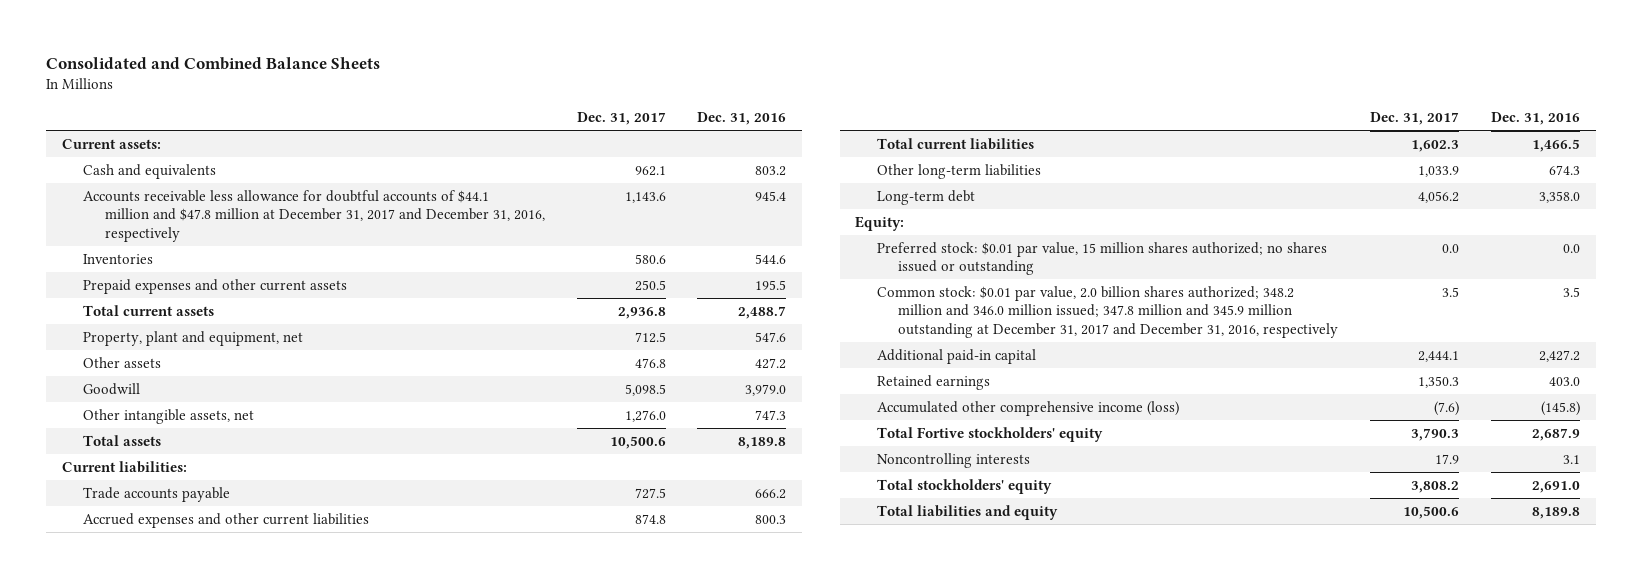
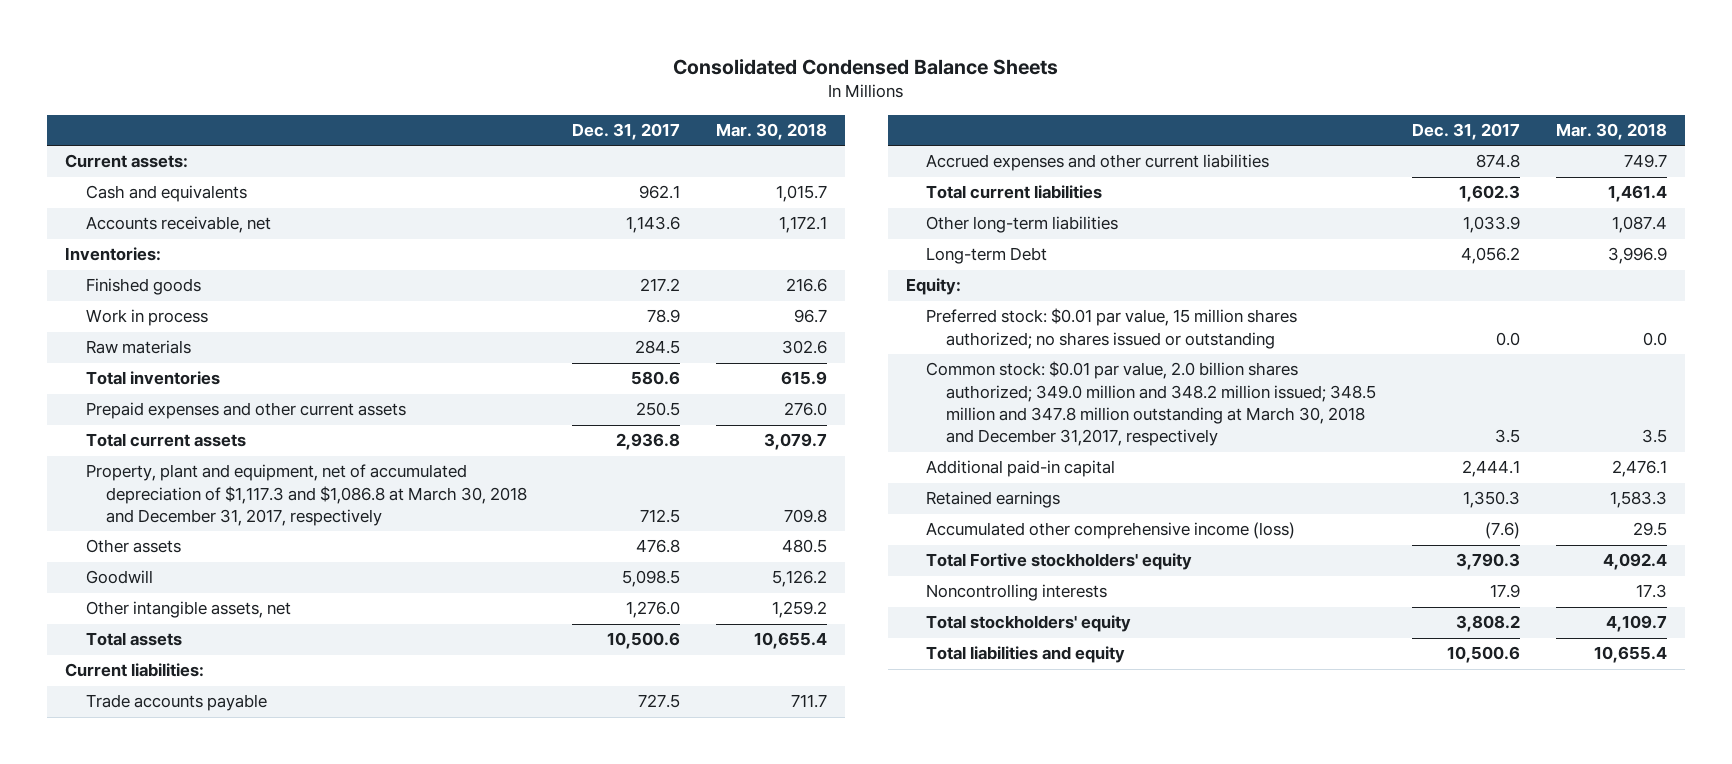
[46,57,381,71] Consolidated and Combined Balance Sheets -> [673,59,1059,76] Consolidated Condensed Balance Sheets
[697,112,787,126] Dec. 31, 2016 -> none
none -> [715,122,827,140] Mar. 30, 2018
[83,189,545,242] Accounts receivable less allowance for doubtful accounts of $44.1 million and $47.8 million at December 31, 2017 and December 31, 2016, respectively -> [85,216,271,234] Accounts receivable, net
none -> [65,247,162,262] Inventories:
none -> [85,278,201,296] Finished goods
none -> [85,309,208,327] Work in process
none -> [85,340,191,355] Raw materials
[83,253,154,264] Inventories -> [85,371,220,386] Total inventories
[83,330,304,346] Property, plant and equipment, net -> [85,464,527,527] Property, plant and equipment, net of accumulated depreciation of $1,117.3 and $1,086.8 at March 30, 2018 and December 31, 2017, respectively
[876,189,975,205] Long-term debt -> [925,247,1047,265] Long-term Debt
[876,285,1339,338] Common stock: $0.01 par value, 2.0 billion shares authorized; 348.2 million and 346.0 million issued; 347.8 million and 345.9 million outstanding at December 31, 2017 and December 31, 2016, respectively -> [925,361,1377,447] Common stock: $0.01 par value, 2.0 billion shares authorized; 349.0 million and 348.2 million issued; 348.5 million and 347.8 million outstanding at March 30, 2018 and December 31,2017, respectively

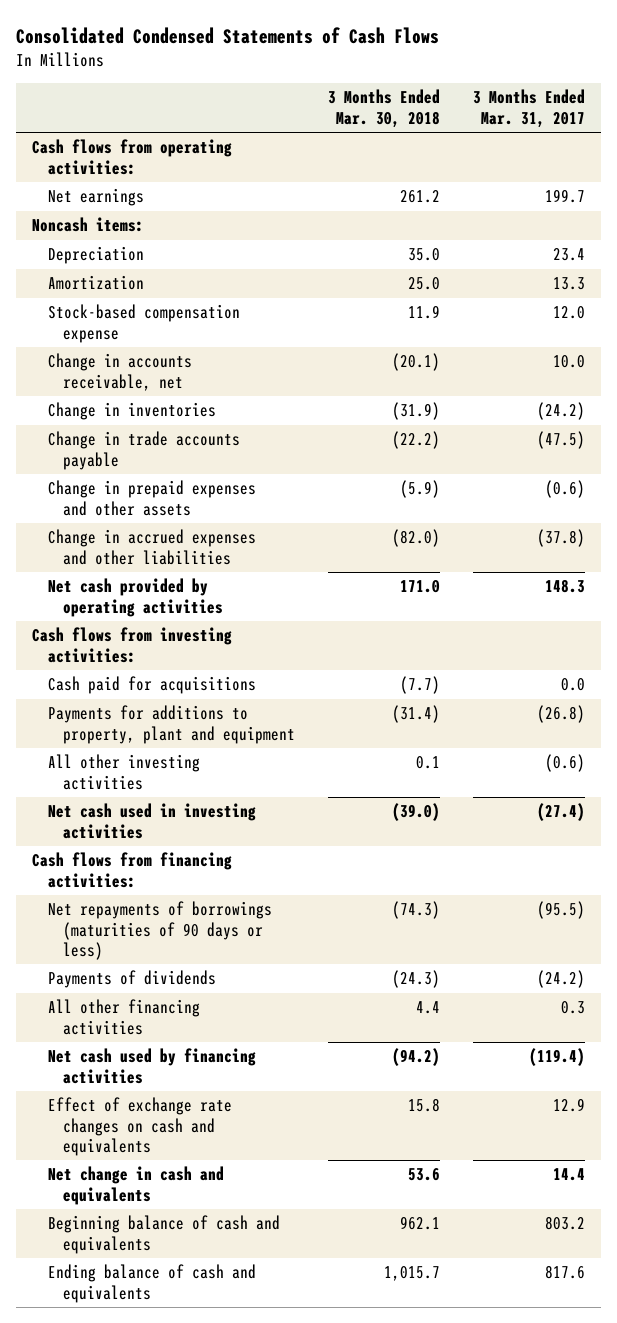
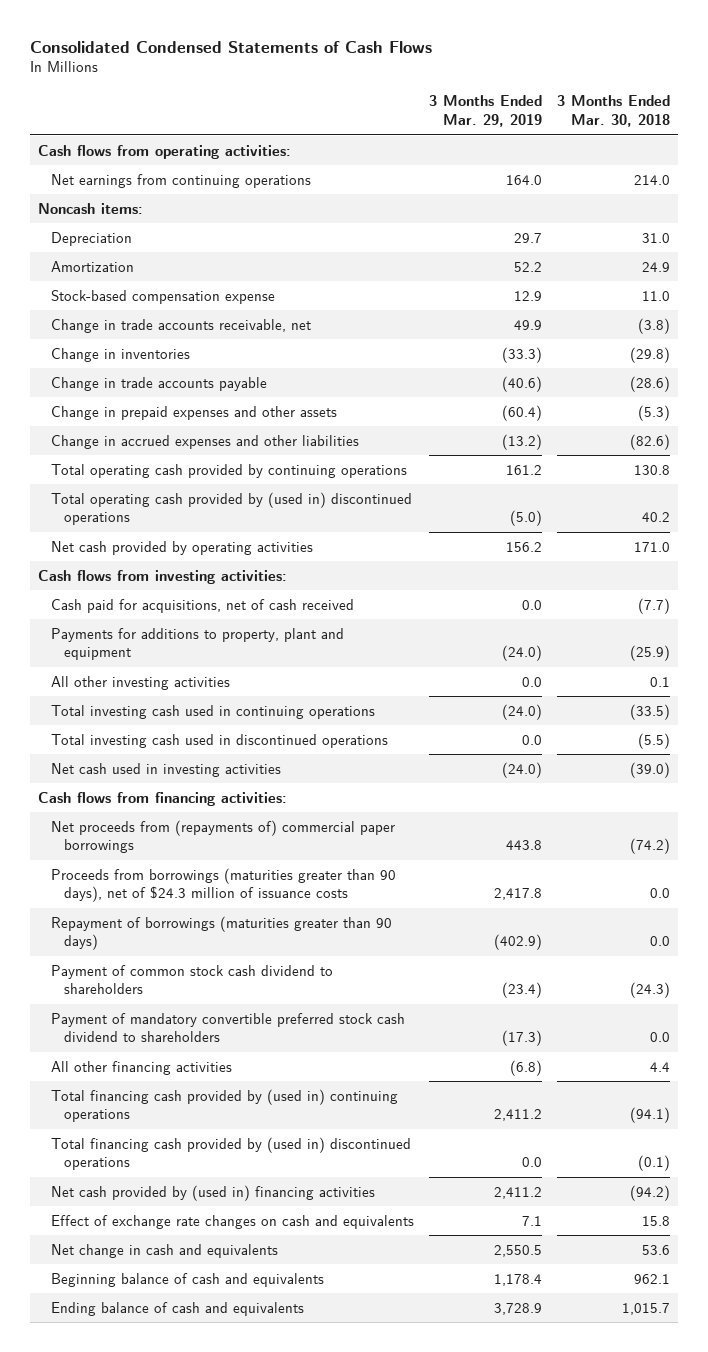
[472,89,585,128] 3 Months Ended Mar. 31, 2017 -> none
none -> [428,95,542,128] 3 Months Ended Mar. 29, 2019
[47,188,144,207] Net earnings -> none
none -> [50,173,311,188] Net earnings from continuing operations
[408,248,441,262] 35.0 -> [642,232,671,243] 31.0
[408,277,441,291] 25.0 -> [642,261,671,272] 24.9
[408,305,441,320] 11.9 -> [642,290,671,301] 11.0
[47,353,192,391] Change in accounts receivable, net -> [50,318,311,333] Change in trade accounts receivable, net
[392,353,441,372] (20.1) -> [638,317,671,334] (3.8)
[392,402,441,421] (31.9) -> [630,346,671,363] (29.8)
[392,431,441,450] (22.2) -> [630,375,671,392] (28.6)
[400,480,441,499] (5.9) -> [638,404,671,421] (5.3)
[392,529,441,548] (82.0) -> [630,433,671,450] (82.6)
none -> [50,463,407,478] Total operating cash provided by continuing operations
none -> [50,491,412,526] Total operating cash provided by (used in) discontinued operations
[47,676,256,695] Cash paid for acquisitions -> [50,598,354,613] Cash paid for acquisitions, net of cash received
[392,705,441,724] (31.4) -> [630,645,671,662] (25.9)
none -> [50,704,375,719] Total investing cash used in continuing operations
none -> [50,733,388,748] Total investing cash used in discontinued operations
[47,901,272,960] Net repayments of borrowings (maturities of 90 days or less) -> [50,819,395,854] Net proceeds from (repayments of) commercial paper borrowings
[392,901,441,920] (74.3) -> [630,838,671,855] (74.2)
none -> [50,867,396,903] Proceeds from borrowings (maturities greater than 90 days), net of $24.3 million of issuance costs
none -> [50,915,392,951] Repayment of borrowings (maturities greater than 90 days)
[47,970,216,989] Payments of dividends -> [50,964,333,995] Payment of common stock cash dividend to shareholders
none -> [50,1012,405,1043] Payment of mandatory convertible preferred stock cash dividend to shareholders
none -> [50,1088,398,1123] Total financing cash provided by (used in) continuing operations
none -> [50,1136,411,1171] Total financing cash provided by (used in) discontinued operations
[47,1048,256,1084] Net cash used by financing activities -> [50,1184,375,1201] Net cash provided by (used in) financing activities

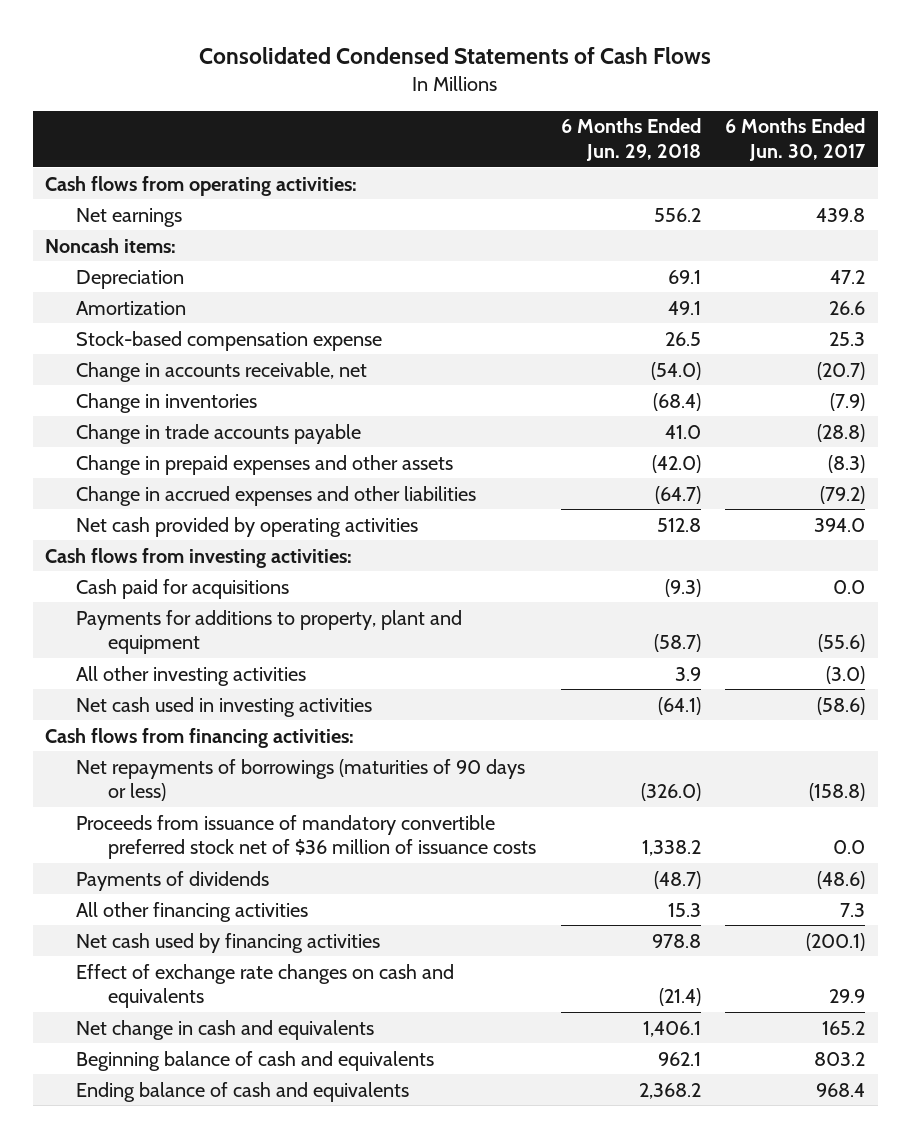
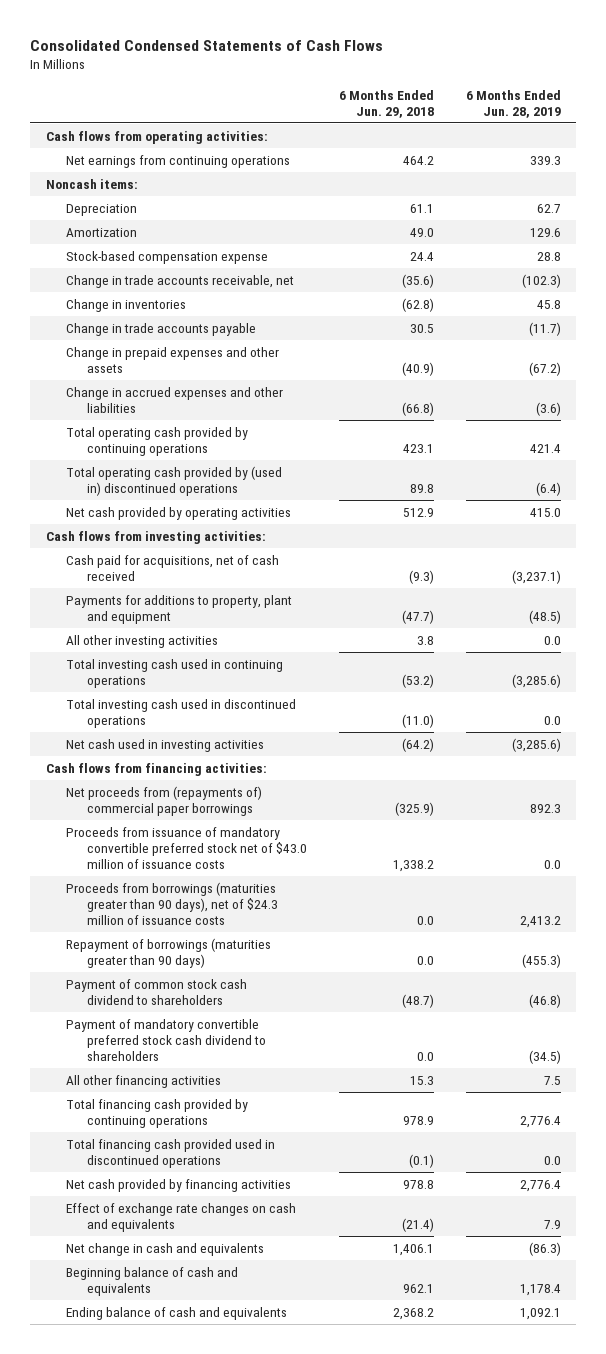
[725,118,867,162] 6 Months Ended Jun. 30, 2017 -> none
none -> [465,89,561,118] 6 Months Ended Jun. 28, 2019
[76,207,183,227] Net earnings -> none
none -> [66,155,291,169] Net earnings from continuing operations
[667,269,701,284] 69.1 -> [409,204,434,214] 61.1
[667,300,701,315] 49.1 -> [409,228,434,238] 49.0
[664,331,701,346] 26.5 -> [409,252,434,262] 24.4
[76,361,368,382] Change in accounts receivable, net -> [66,275,295,289] Change in trade accounts receivable, net
[650,361,701,380] (54.0) -> [401,274,434,289] (35.6)
[652,392,701,411] (68.4) -> [401,298,434,313] (62.8)
[664,424,701,439] 41.0 -> [409,324,434,334] 30.5
[651,454,701,473] (42.0) -> [401,361,434,376] (40.9)
[654,485,701,504] (64.7) -> [401,401,434,416] (66.8)
none -> [66,427,249,456] Total operating cash provided by continuing operations
none -> [66,466,283,496] Total operating cash provided by (used in) discontinued operations
[656,517,701,532] 512.8 -> [402,508,434,518] 512.9
[76,578,290,599] Cash paid for acquisitions -> [66,555,280,581] Cash paid for acquisitions, net of cash received
[653,634,701,653] (58.7) -> [401,609,434,624] (47.7)
[674,666,701,681] 3.9 -> [416,636,434,646] 3.8
none -> [66,659,284,688] Total investing cash used in continuing operations
none -> [66,699,297,728] Total investing cash used in discontinued operations
[657,696,701,715] (64.1) -> [401,738,434,753] (64.2)
[76,758,526,802] Net repayments of borrowings (maturities of 90 days or less) -> [66,786,263,816] Net proceeds from (repayments of) commercial paper borrowings
[640,783,701,802] (326.0) -> [394,801,434,816] (325.9)
[76,814,536,860] Proceeds from issuance of mandatory convertible preferred stock net of $36 million of issuance costs -> [66,827,308,869] Proceeds from issuance of mandatory convertible preferred stock net of $43.0 million of issuance costs
none -> [66,882,279,925] Proceeds from borrowings (maturities greater than 90 days), net of $24.3 million of issuance costs
none -> [66,938,272,968] Repayment of borrowings (maturities greater than 90 days)
[76,870,270,891] Payments of dividends -> [66,979,248,1005] Payment of common stock cash dividend to shareholders
none -> [66,1019,267,1061] Payment of mandatory convertible preferred stock cash dividend to shareholders
none -> [66,1099,249,1128] Total financing cash provided by continuing operations
none -> [66,1139,276,1168] Total financing cash provided used in discontinued operations
[76,932,381,953] Net cash used by financing activities -> [66,1179,292,1193] Net cash provided by financing activities

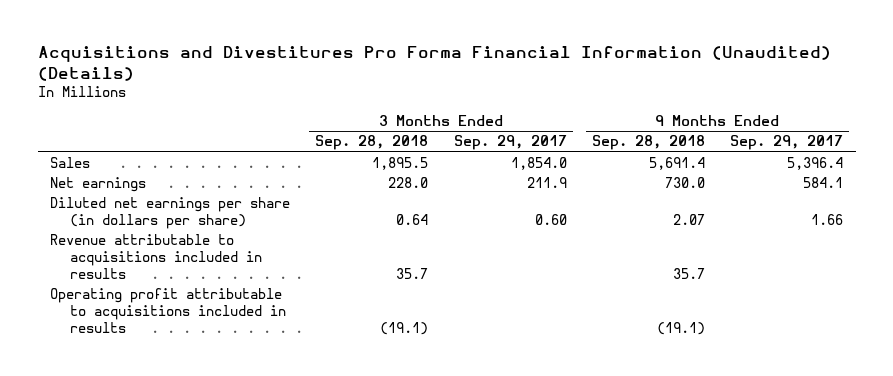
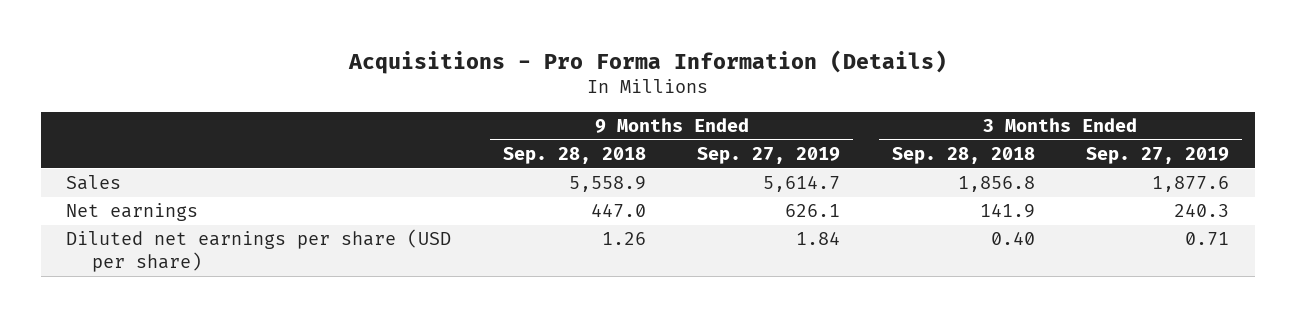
[37,46,831,82] Acquisitions and Divestitures Pro Forma Financial Information (Unaudited) (Details) -> [347,49,947,74] Acquisitions - Pro Forma Information (Details)
[453,135,567,151] Sep. 29, 2017 -> none
[729,135,843,151] Sep. 29, 2017 -> none
none -> [697,147,841,165] Sep. 27, 2019
none -> [1086,147,1230,165] Sep. 27, 2019
[50,234,263,280] Revenue attributable to acquisitions included in results -> none
[50,288,287,334] Operating profit attributable to acquisitions included in results -> none
[372,157,429,171] 1,895.5 -> [957,176,1035,193] 1,856.8
[648,157,705,171] 5,691.4 -> [568,176,646,193] 5,558.9
[388,177,429,189] 228.0 -> [979,204,1035,219] 141.9
[664,177,705,189] 730.0 -> [590,204,646,218] 447.0
[50,197,291,230] Diluted net earnings per share (in dollars per share) -> [66,229,452,272] Diluted net earnings per share (USD per share)
[396,214,429,226] 0.64 -> [990,232,1035,246] 0.40
[672,214,705,226] 2.07 -> [601,232,646,246] 1.26

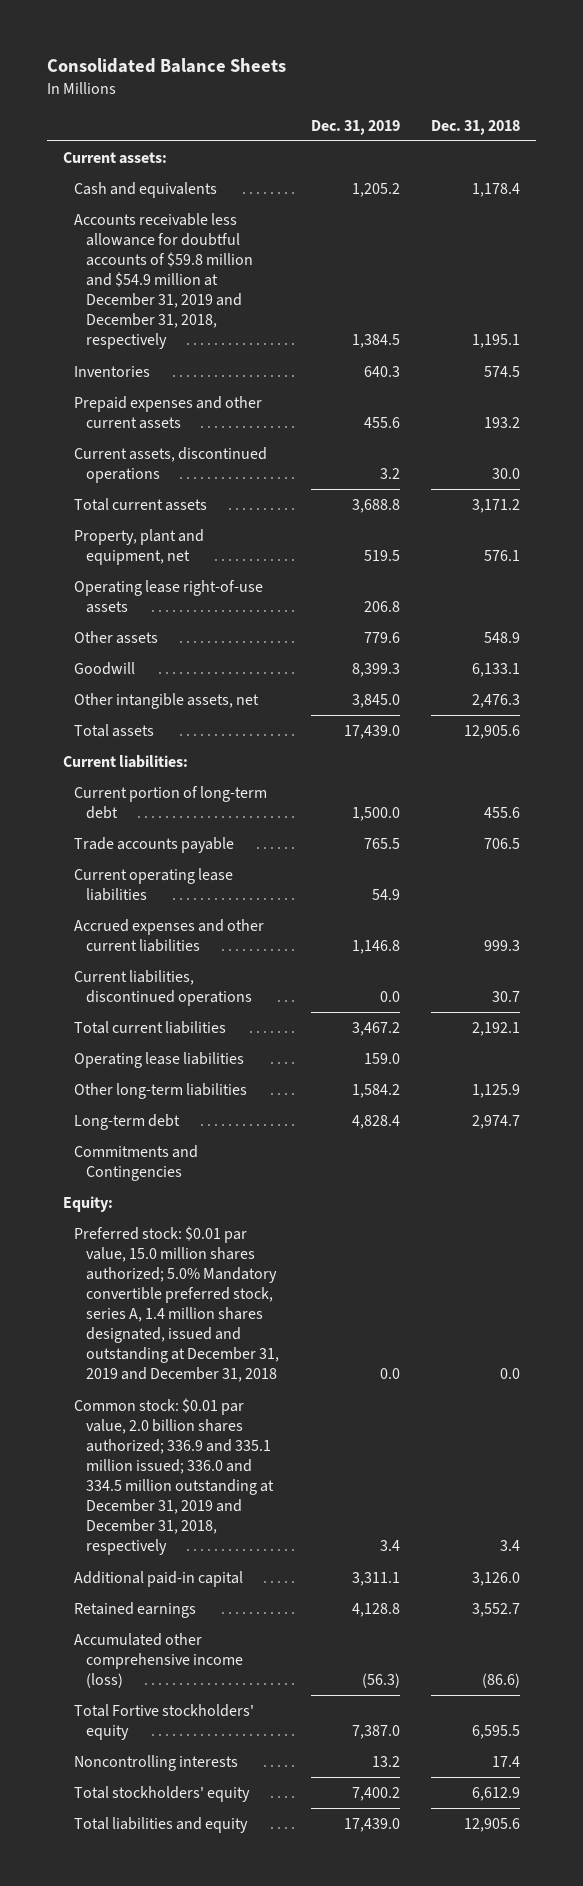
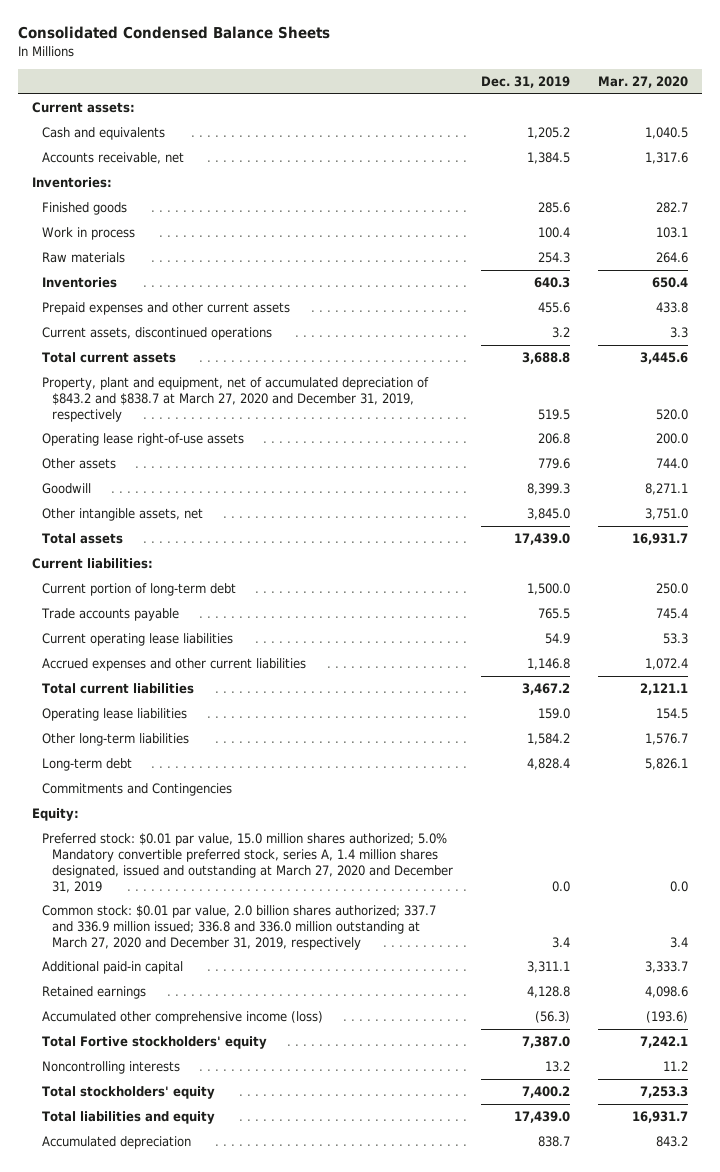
[46,57,286,73] Consolidated Balance Sheets -> [17,26,330,40] Consolidated Condensed Balance Sheets
[431,119,521,135] Dec. 31, 2018 -> none
none -> [598,76,689,89] Mar. 27, 2020
[74,212,254,350] Accounts receivable less allowance for doubtful accounts of $59.8 million and $54.9 million at December 31, 2019 and December 31, 2018, respectively -> [41,152,184,165] Accounts receivable, net
none -> [32,177,113,189] Inventories:
none -> [41,202,127,216] Finished goods
none -> [41,227,135,241] Work in process
none -> [41,252,125,264] Raw materials
[74,528,205,565] Property, plant and equipment, net -> [41,377,429,422] Property, plant and equipment, net of accumulated depreciation of $843.2 and $838.7 at March 27, 2020 and December 31, 2019, respectively
[74,969,253,1006] Current liabilities, discontinued operations -> none
[74,1225,280,1383] Preferred stock: $0.01 par value, 15.0 million shares authorized; 5.0% Mandatory convertible preferred stock, series A, 1.4 million shares designated, issued and outstanding at December 31, 2019 and December 31, 2018 -> [41,833,453,893] Preferred stock: $0.01 par value, 15.0 million shares authorized; 5.0% Mandatory convertible preferred stock, series A, 1.4 million shares designated, issued and outstanding at March 27, 2020 and December 31, 2019
[74,1397,275,1556] Common stock: $0.01 par value, 2.0 billion shares authorized; 336.9 and 335.1 million issued; 336.0 and 334.5 million outstanding at December 31, 2019 and December 31, 2018, respectively -> [41,905,436,950] Common stock: $0.01 par value, 2.0 billion shares authorized; 337.7 and 336.9 million issued; 336.8 and 336.0 million outstanding at March 27, 2020 and December 31, 2019, respectively
none -> [41,1136,191,1150] Accumulated depreciation

